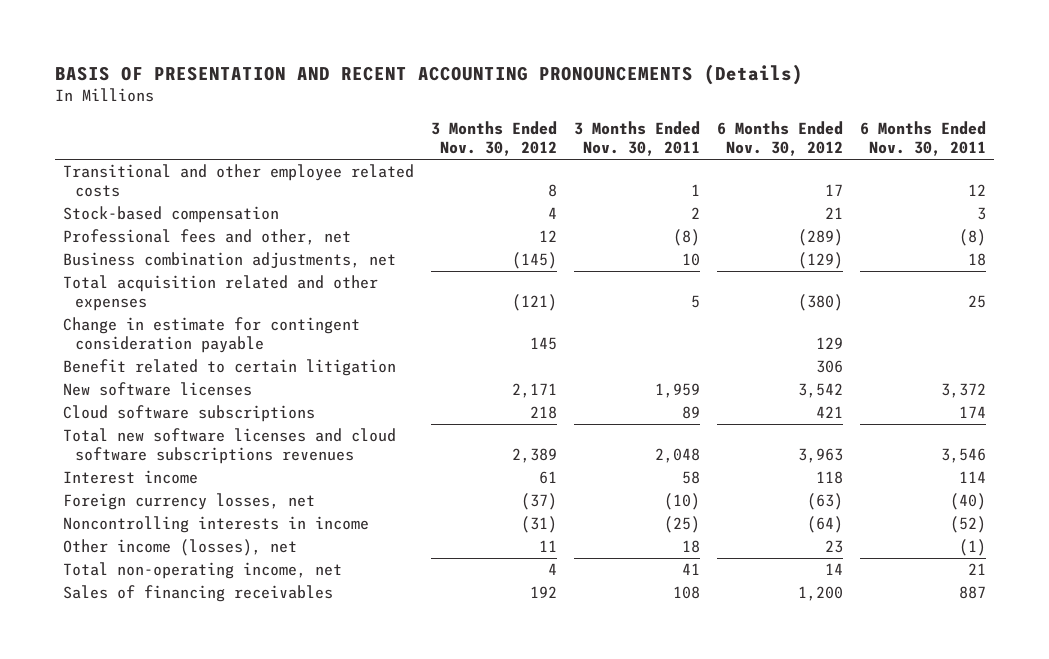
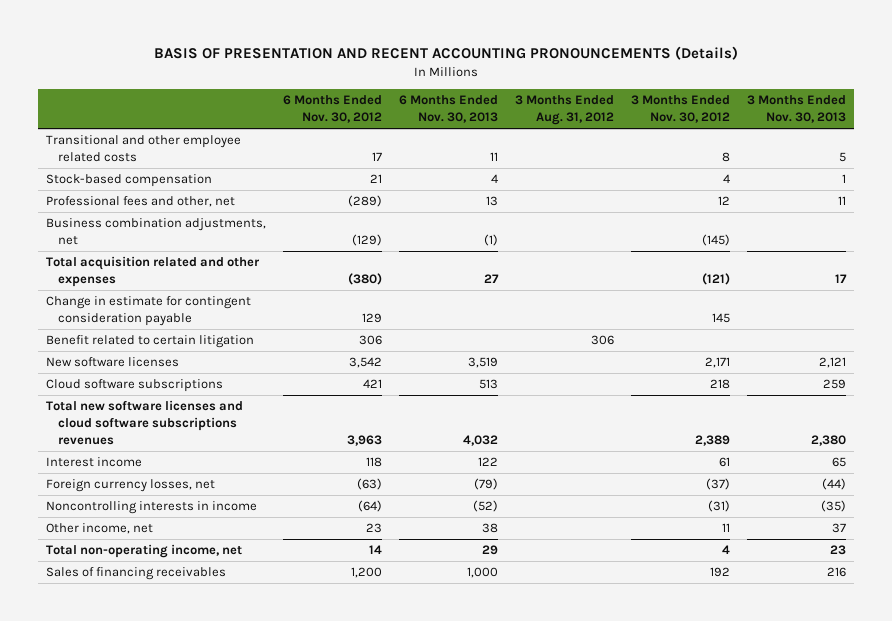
[574,121,701,156] 3 Months Ended Nov. 30, 2011 -> none
[859,121,986,156] 6 Months Ended Nov. 30, 2011 -> none
none -> [398,95,498,124] 6 Months Ended Nov. 30, 2013
none -> [514,95,614,126] 3 Months Ended Aug. 31, 2012
none -> [746,95,846,124] 3 Months Ended Nov. 30, 2013
[63,539,298,557] Other income (losses), net -> [46,523,154,535] Other income, net

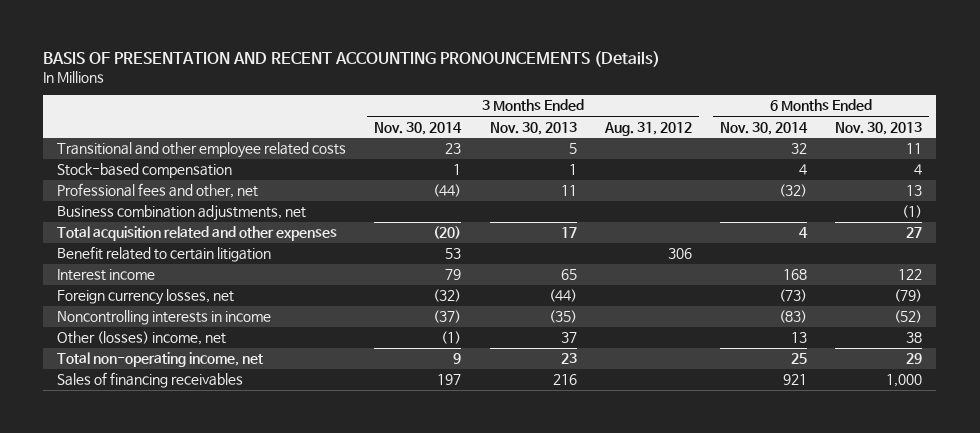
[283,95,383,124] 6 Months Ended Nov. 30, 2012 -> none
[630,95,730,124] 3 Months Ended Nov. 30, 2012 -> none
none -> [374,121,463,135] Nov. 30, 2014
none -> [720,121,809,135] Nov. 30, 2014
[46,296,252,327] Change in estimate for contingent consideration payable -> none
[46,357,180,368] New software licenses -> none
[46,379,224,393] Cloud software subscriptions -> none
[46,400,244,446] Total new software licenses and cloud software subscriptions revenues -> none
[46,523,154,535] Other income, net -> [57,331,227,346] Other (losses) income, net

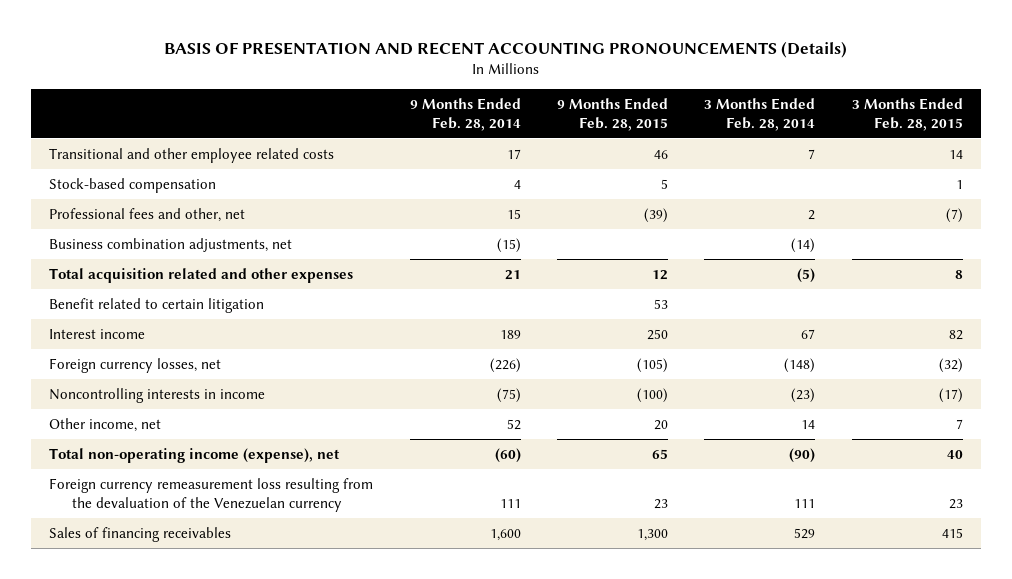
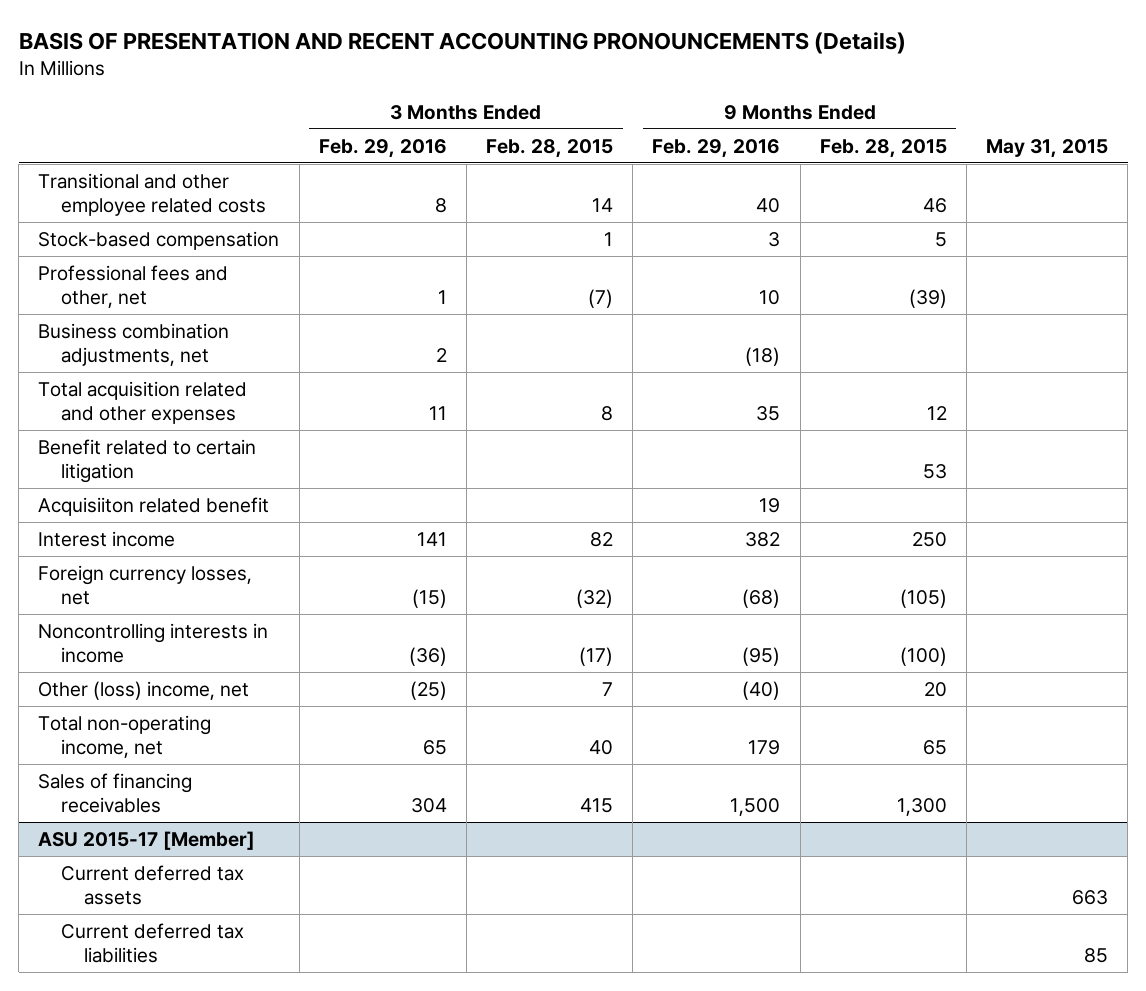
[409,97,521,131] 9 Months Ended Feb. 28, 2014 -> none
[704,97,816,131] 3 Months Ended Feb. 28, 2014 -> none
none -> [318,138,447,158] Feb. 29, 2016
none -> [652,138,781,158] Feb. 29, 2016
none -> [985,138,1108,158] May 31, 2015
none -> [38,496,270,516] Acquisiiton related benefit
[49,477,374,512] Foreign currency remeasurement loss resulting from the devaluation of the Venezuelan currency -> none
[49,417,162,432] Other income, net -> [38,680,250,700] Other (loss) income, net
[49,447,341,463] Total non-operating income (expense), net -> [38,714,212,758] Total non-operating income, net
none -> [38,830,256,850] ASU 2015-17 [Member]
none -> [61,864,245,905] Current deferred tax assets
none -> [61,922,245,963] Current deferred tax liabilities

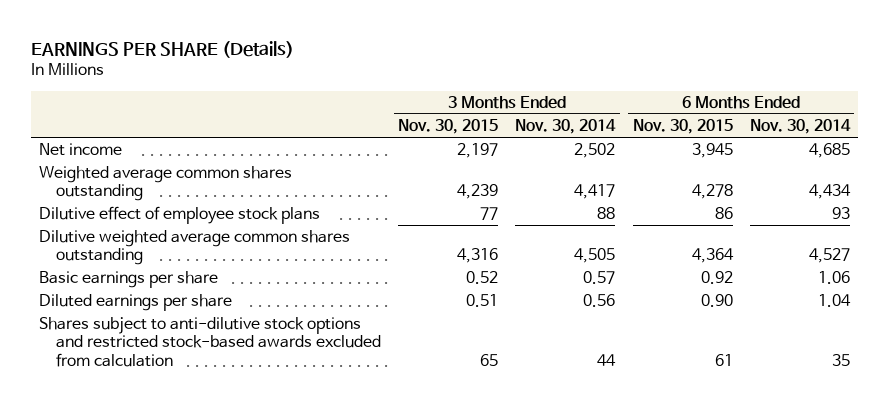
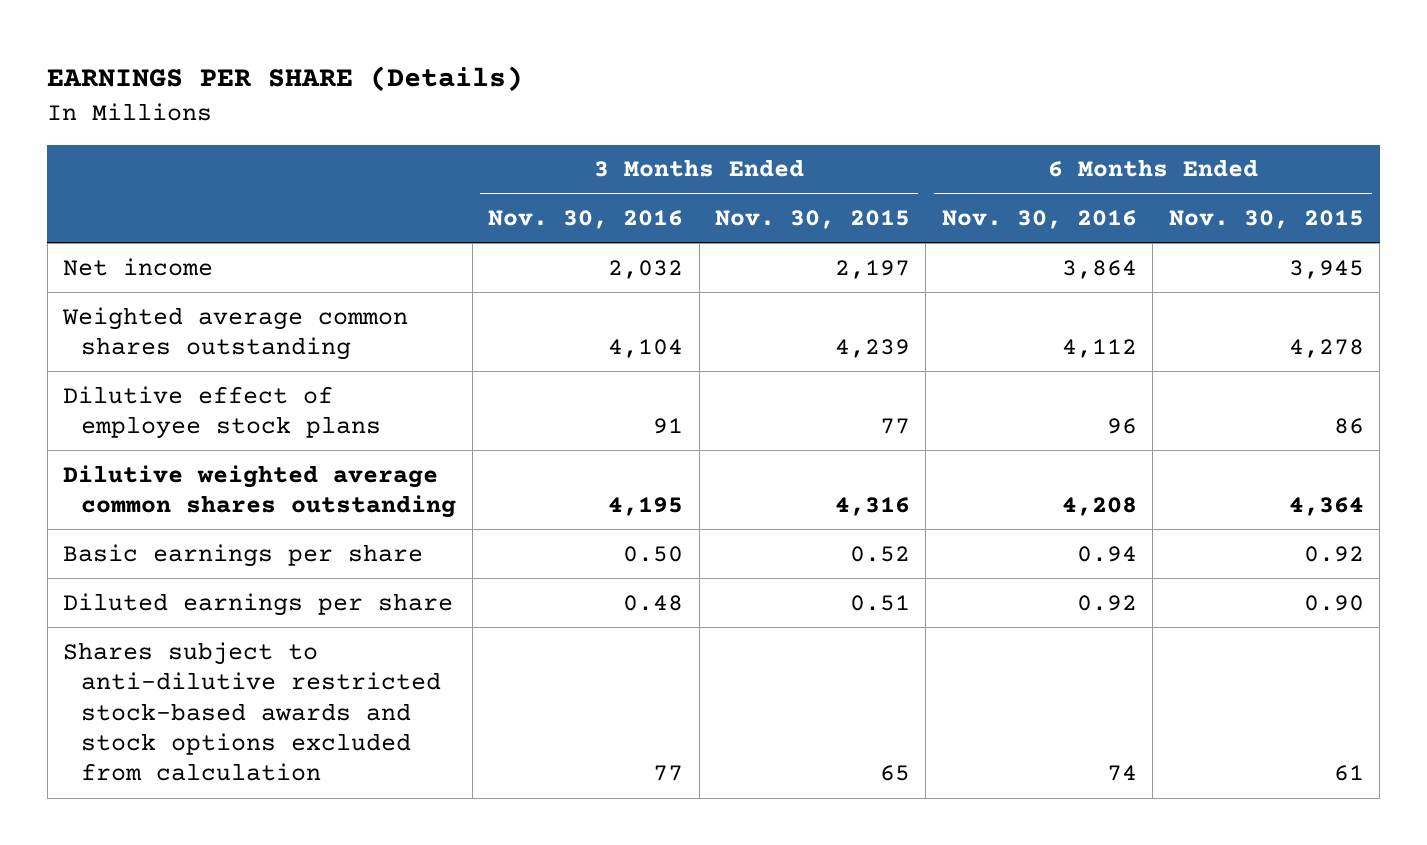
[515,119,617,135] Nov. 30, 2014 -> none
[749,119,851,135] Nov. 30, 2014 -> none
none -> [488,210,684,230] Nov. 30, 2016
none -> [941,210,1137,230] Nov. 30, 2016
[39,317,381,367] Shares subject to anti-dilutive stock options and restricted stock-based awards excluded from calculation -> [63,641,442,782] Shares subject to anti-dilutive restricted stock-based awards and stock options excluded from calculation

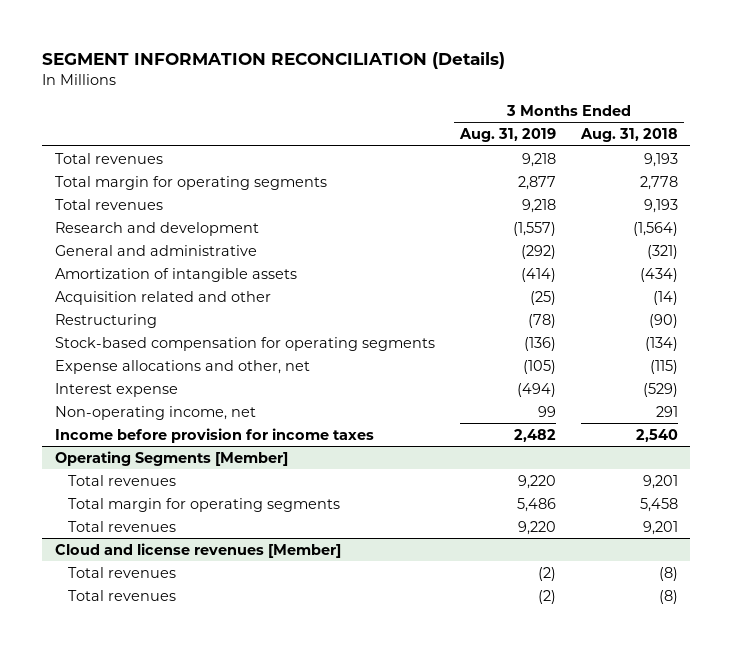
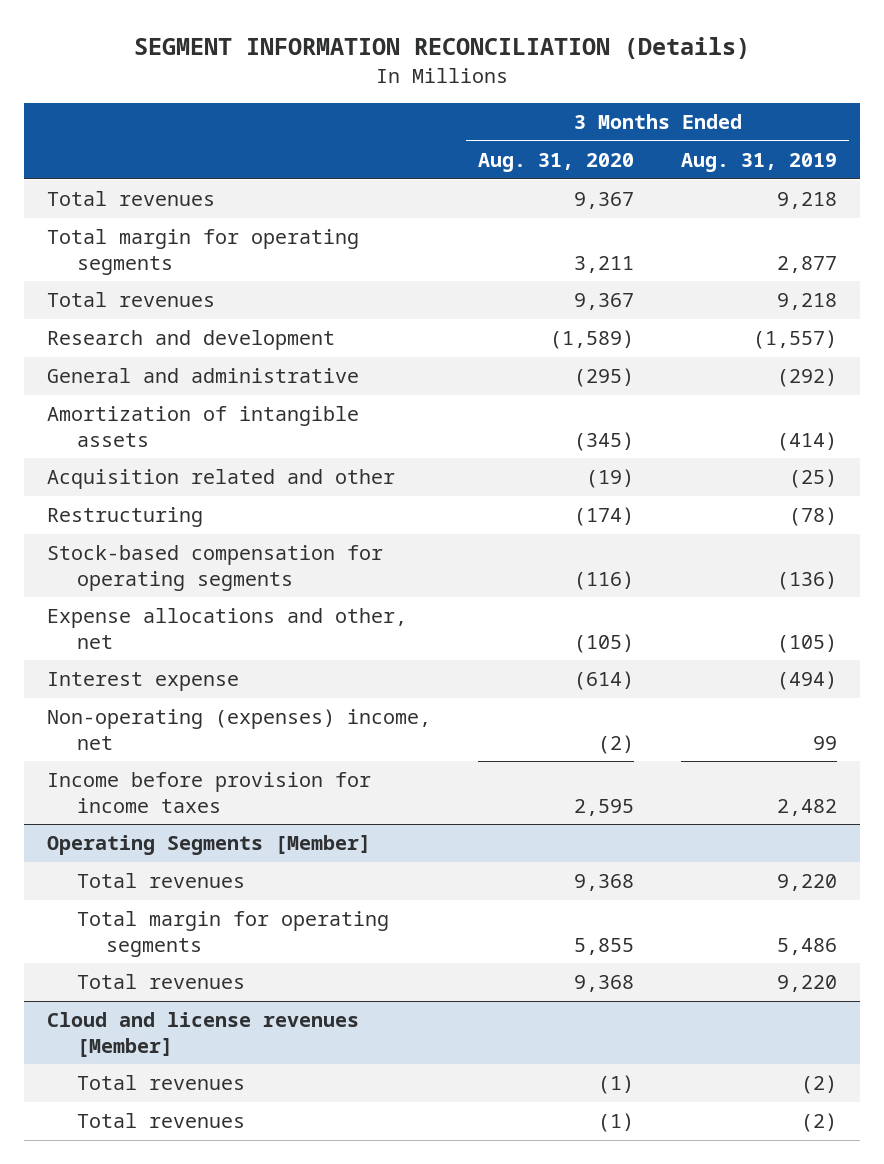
[579,128,678,143] Aug. 31, 2018 -> none
none -> [478,152,635,172] Aug. 31, 2020
[54,405,256,420] Non-operating income, net -> [47,709,432,750] Non-operating (expenses) income, net

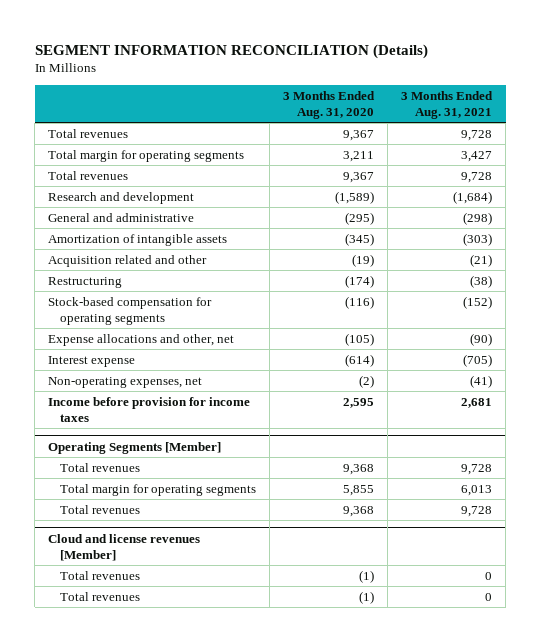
[680,152,837,172] Aug. 31, 2019 -> none
none -> [401,91,494,119] 3 Months Ended Aug. 31, 2021
[47,709,432,750] Non-operating (expenses) income, net -> [48,376,203,388] Non-operating expenses, net

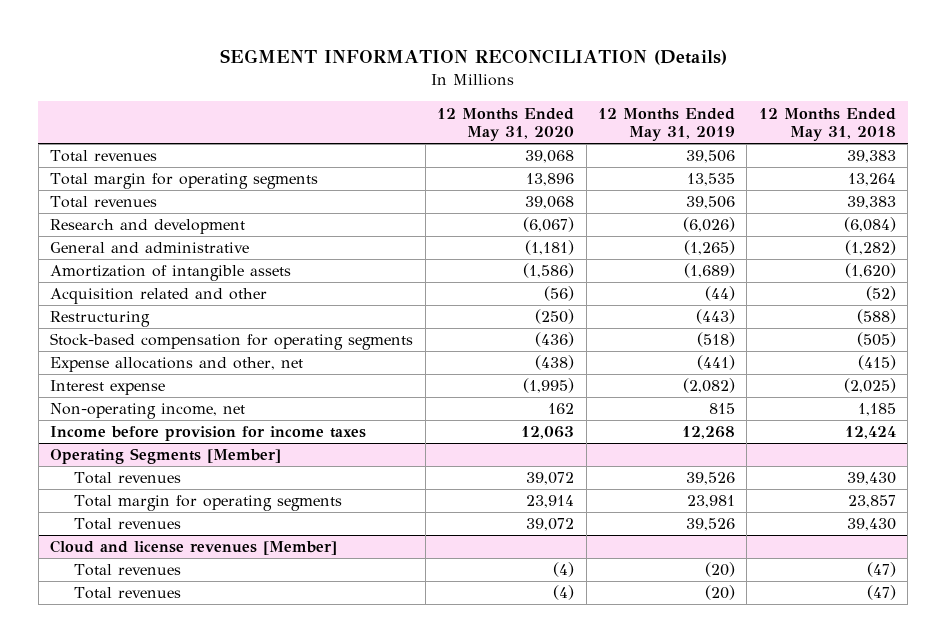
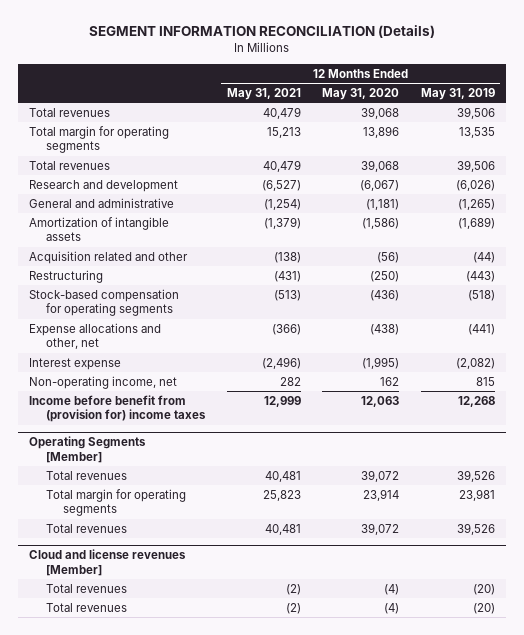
[758,107,896,142] 12 Months Ended May 31, 2018 -> none
none -> [226,88,301,101] May 31, 2021
[50,426,367,442] Income before provision for income taxes -> [28,394,206,423] Income before benefit from (provision for) income taxes

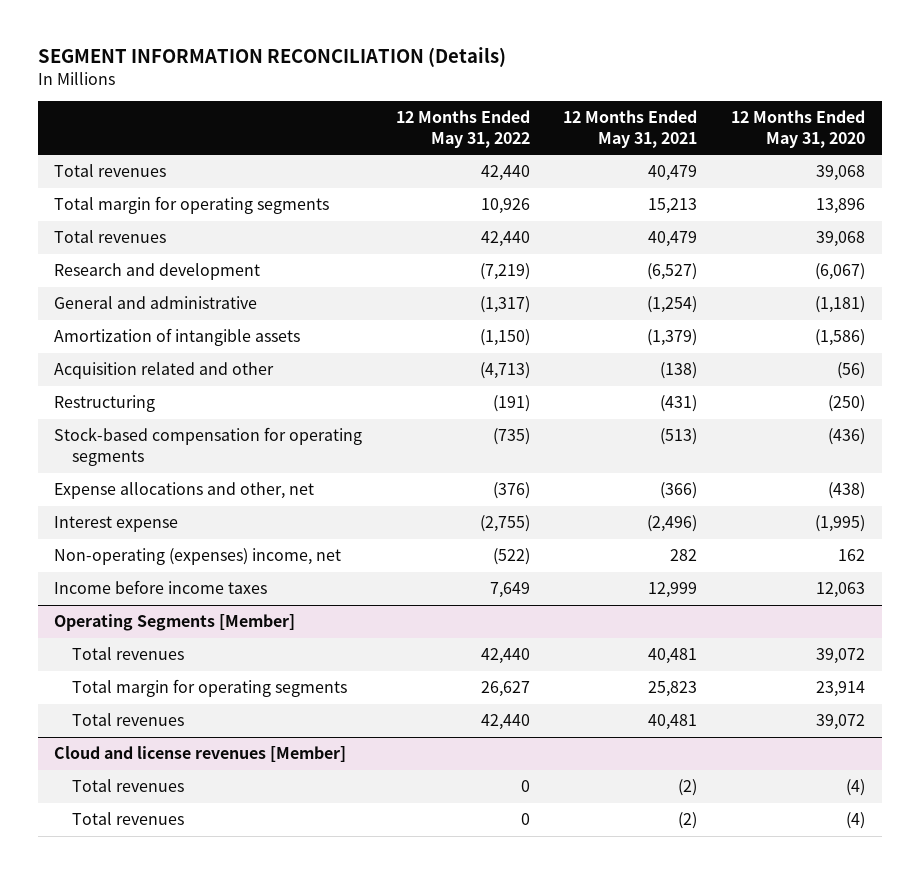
[420,88,495,101] May 31, 2019 -> none
none -> [395,110,530,148] 12 Months Ended May 31, 2022
[28,375,177,389] Non-operating income, net -> [54,548,342,566] Non-operating (expenses) income, net
[28,394,206,423] Income before benefit from (provision for) income taxes -> [54,580,268,595] Income before income taxes

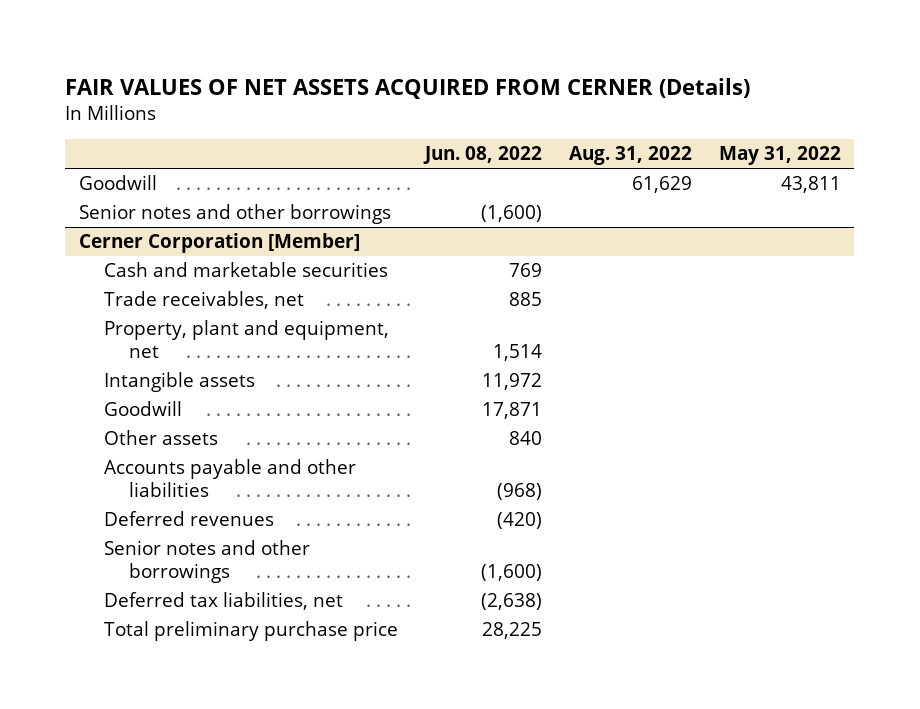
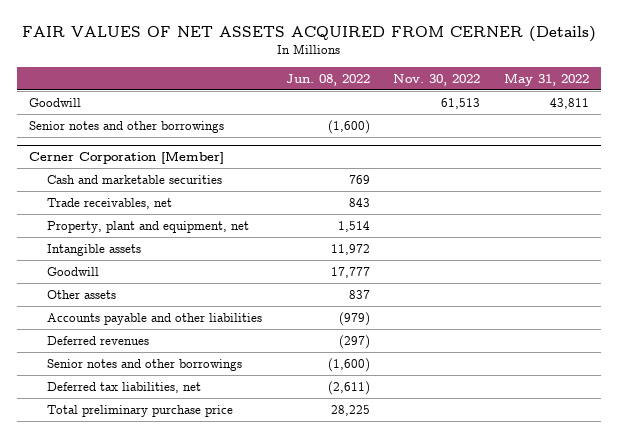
[568,146,692,166] Aug. 31, 2022 -> none
none -> [393,73,481,86] Nov. 30, 2022
[508,292,542,307] 885 -> [348,197,370,207] 843
[481,402,542,420] 17,871 -> [330,266,370,278] 17,777
[508,431,542,446] 840 -> [348,289,370,299] 837
[496,483,542,501] (968) -> [338,311,370,326] (979)
[496,512,542,530] (420) -> [338,334,370,349] (297)
[480,593,542,611] (2,638) -> [327,380,370,395] (2,611)

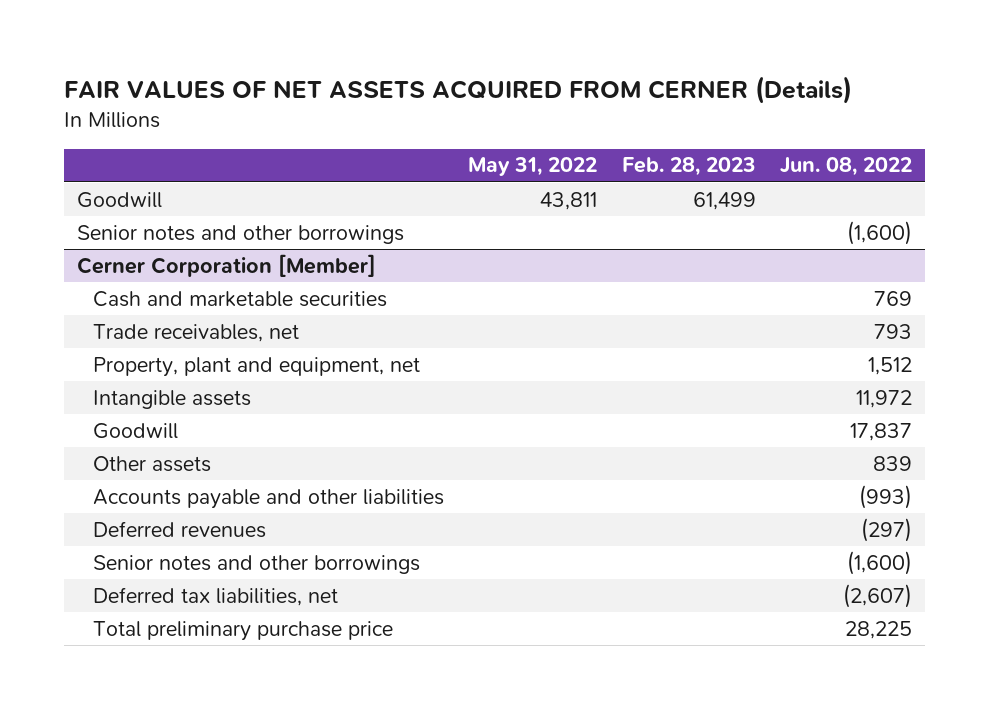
[393,73,481,86] Nov. 30, 2022 -> none
none -> [621,157,756,177] Feb. 28, 2023
[348,197,370,207] 843 -> [874,323,913,339] 793
[337,220,370,232] 1,514 -> [868,356,913,375] 1,512
[330,266,370,278] 17,777 -> [850,422,913,441] 17,837
[348,289,370,299] 837 -> [873,455,913,471] 839
[338,311,370,326] (979) -> [859,484,913,509] (993)
[327,380,370,395] (2,611) -> [843,583,913,608] (2,607)

